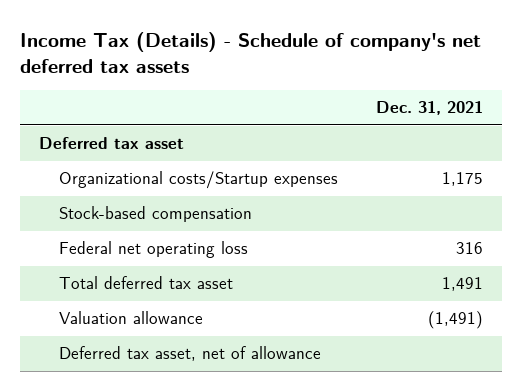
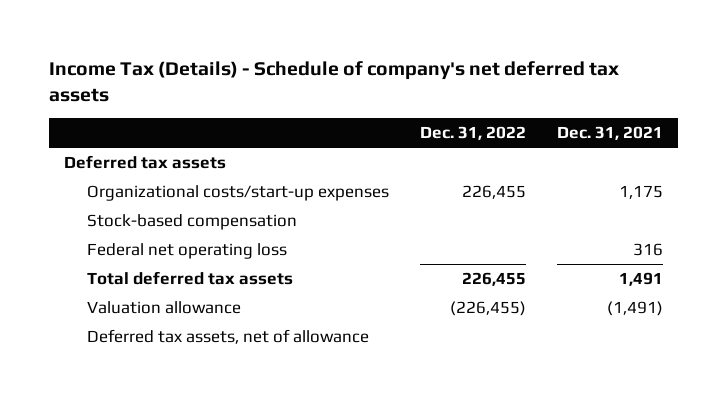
none -> [419,125,526,140] Dec. 31, 2022
[39,137,185,150] Deferred tax asset -> [64,155,227,170] Deferred tax assets
[58,171,338,190] Organizational costs/Startup expenses -> [86,185,389,202] Organizational costs/start-up expenses
[58,276,233,290] Total deferred tax asset -> [86,271,293,286] Total deferred tax assets
[58,346,321,362] Deferred tax asset, net of allowance -> [86,329,369,345] Deferred tax assets, net of allowance

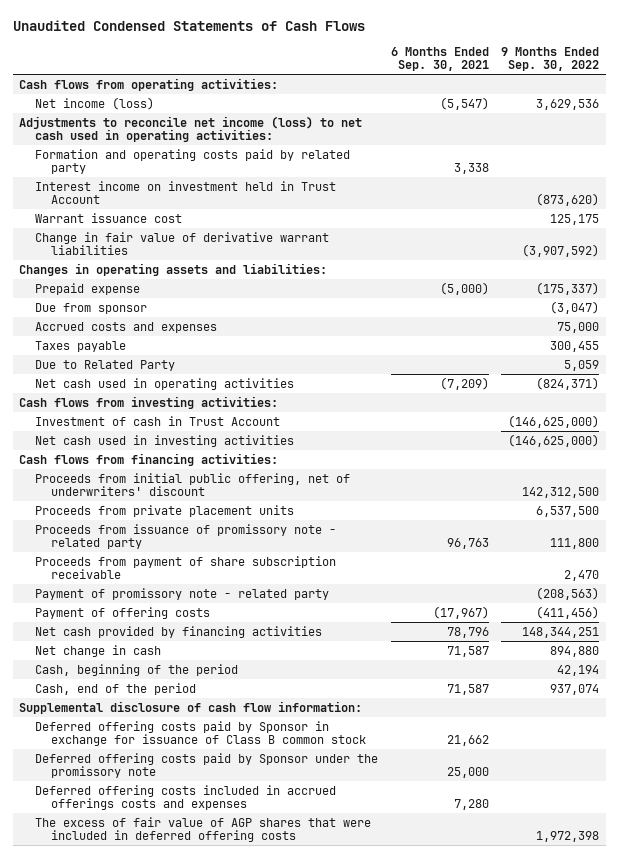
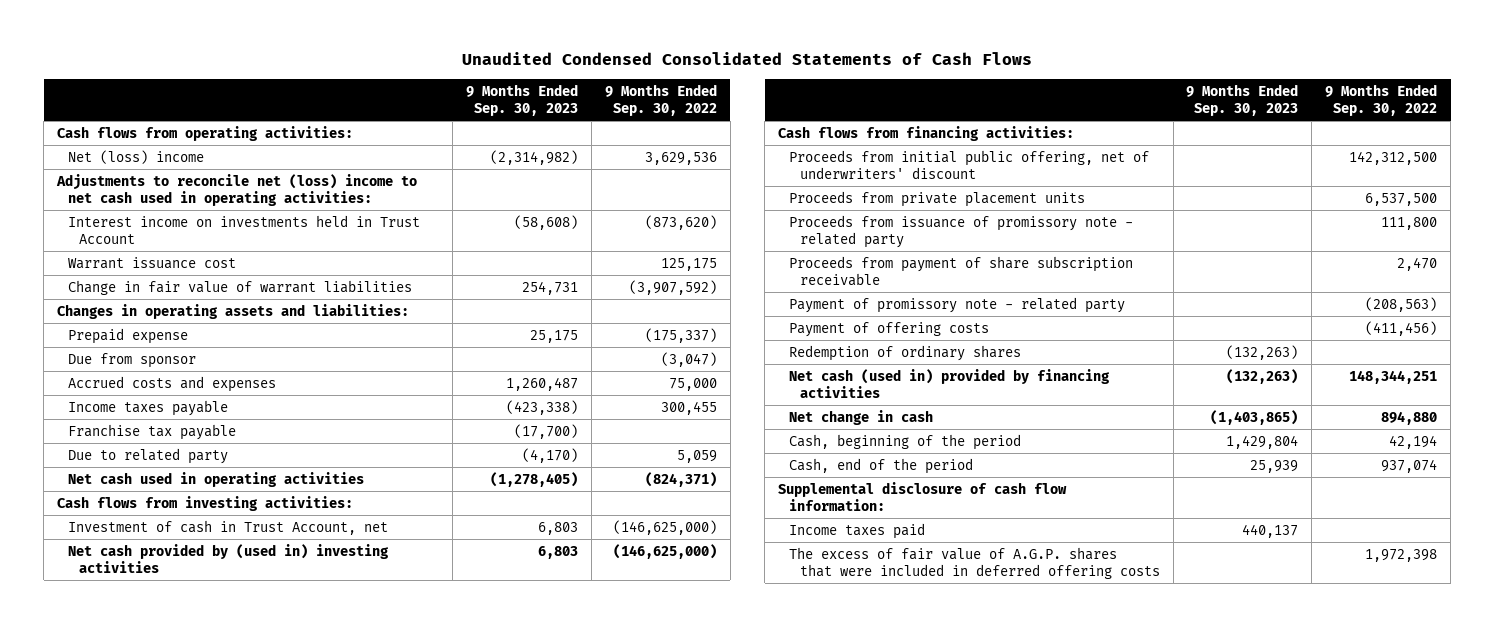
[12,19,365,31] Unaudited Condensed Statements of Cash Flows -> [462,52,1033,66] Unaudited Condensed Consolidated Statements of Cash Flows
[390,46,489,72] 6 Months Ended Sep. 30, 2021 -> none
none -> [465,83,578,117] 9 Months Ended Sep. 30, 2023
[34,148,350,175] Formation and operating costs paid by related party -> none
[34,96,154,110] Net income (loss) -> [68,149,205,164] Net (loss) income
[18,115,362,143] Adjustments to reconcile net income (loss) to net cash used in operating activities: -> [56,173,418,207] Adjustments to reconcile net (loss) income to net cash used in operating activities:
[34,180,336,205] Interest income on investment held in Trust Account -> [68,214,421,245] Interest income on investments held in Trust Account
[34,231,329,256] Change in fair value of derivative warrant liabilities -> [68,279,413,295] Change in fair value of warrant liabilities
[34,340,126,352] Taxes payable -> [68,399,229,416] Income taxes payable
none -> [68,423,237,440] Franchise tax payable
[34,359,175,371] Due to Related Party -> [68,447,229,464] Due to related party
[34,415,280,426] Investment of cash in Trust Account -> [68,519,389,535] Investment of cash in Trust Account, net
[34,434,294,447] Net cash used in investing activities -> [68,543,390,574] Net cash provided by (used in) investing activities
none -> [788,344,1021,361] Redemption of ordinary shares
[34,625,322,638] Net cash provided by financing activities -> [788,368,1110,399] Net cash (used in) provided by financing activities
[34,720,366,747] Deferred offering costs paid by Sponsor in exchange for issuance of Class B common stock -> none
[34,752,378,779] Deferred offering costs paid by Sponsor under the promissory note -> none
[34,784,336,811] Deferred offering costs included in accrued offerings costs and expenses -> none
none -> [788,522,925,539] Income taxes paid
[34,816,371,843] The excess of fair value of AGP shares that were included in deferred offering costs -> [788,546,1160,580] The excess of fair value of A.G.P. shares that were included in deferred offering costs

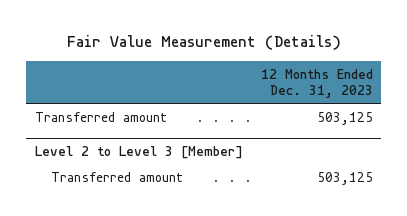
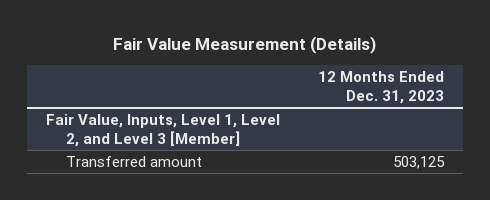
[34,111,168,122] Transferred amount -> none
[34,145,243,159] Level 2 to Level 3 [Member] -> [46,114,281,147] Fair Value, Inputs, Level 1, Level 2, and Level 3 [Member]

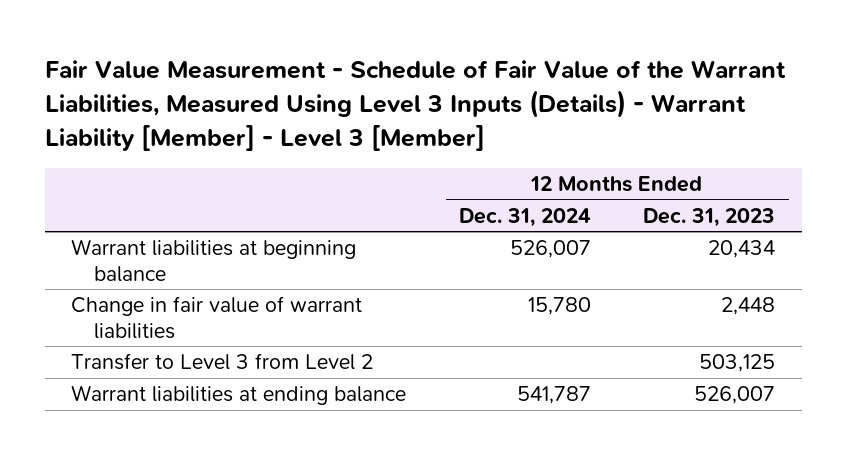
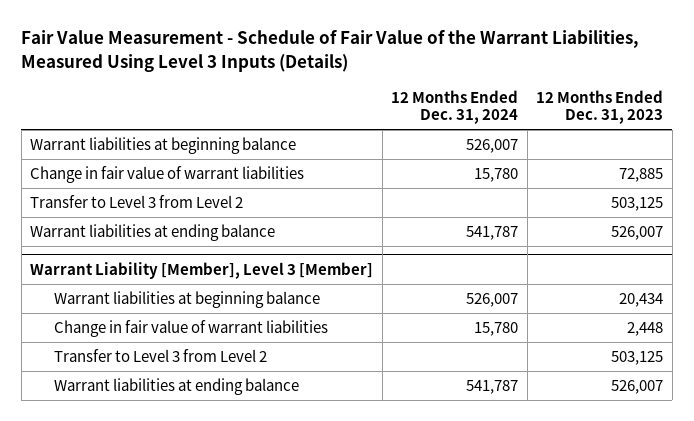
[44,60,786,151] Fair Value Measurement - Schedule of Fair Value of the Warrant Liabilities, Measured Using Level 3 Inputs (Details) - Warrant Liability [Member] - Level 3 [Member] -> [21,30,640,72] Fair Value Measurement - Schedule of Fair Value of the Warrant Liabilities, Measured Using Level 3 Inputs (Details)
none -> [30,137,297,155] Warrant liabilities at beginning balance
none -> [30,166,305,184] Change in fair value of warrant liabilities
none -> [30,195,244,209] Transfer to Level 3 from Level 2
none -> [30,224,276,242] Warrant liabilities at ending balance
none -> [30,261,374,279] Warrant Liability [Member], Level 3 [Member]

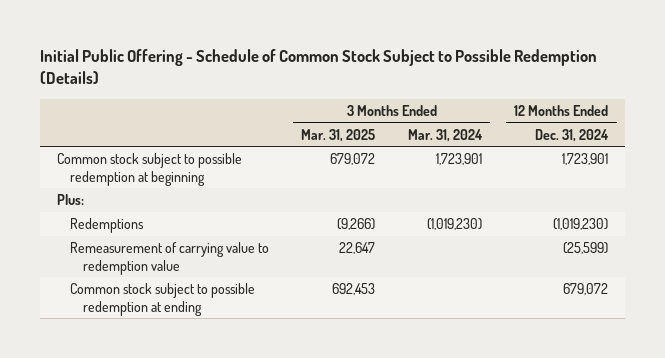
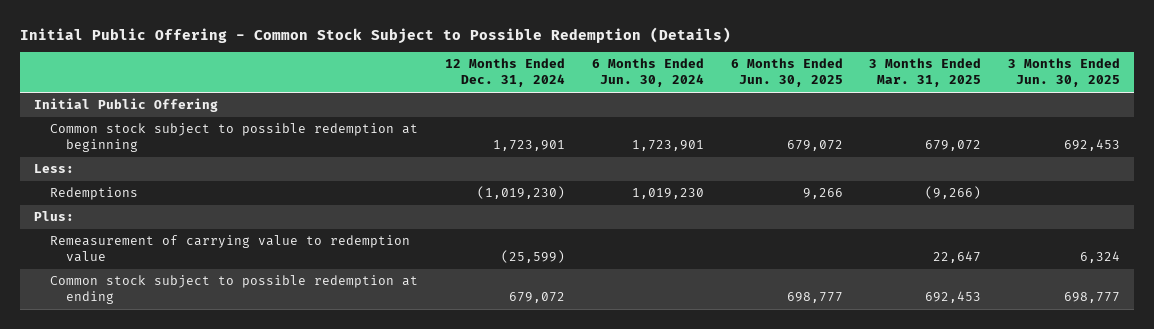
[40,49,598,85] Initial Public Offering - Schedule of Common Stock Subject to Possible Redemption (Details) -> [20,26,732,44] Initial Public Offering - Common Stock Subject to Possible Redemption (Details)
[407,128,483,142] Mar. 31, 2024 -> none
none -> [591,58,704,88] 6 Months Ended Jun. 30, 2024
none -> [730,58,843,88] 6 Months Ended Jun. 30, 2025
none -> [1008,58,1121,88] 3 Months Ended Jun. 30, 2025
none -> [33,98,218,113] Initial Public Offering
none -> [33,164,74,174] Less:
[56,194,84,206] Plus: -> [33,211,74,222] Plus:

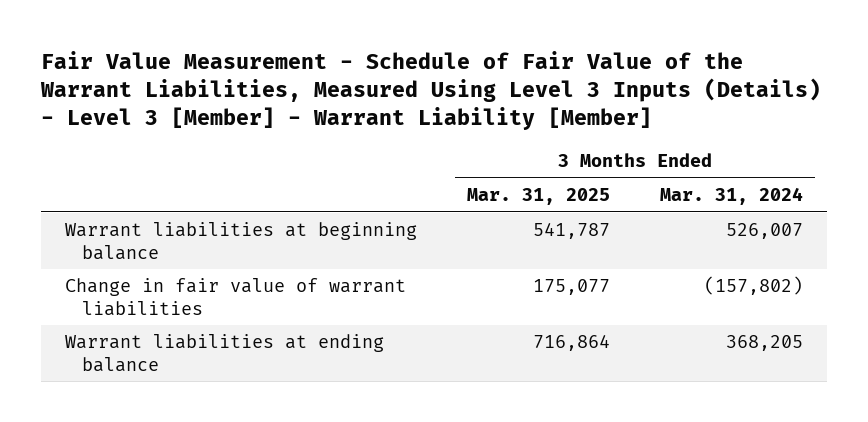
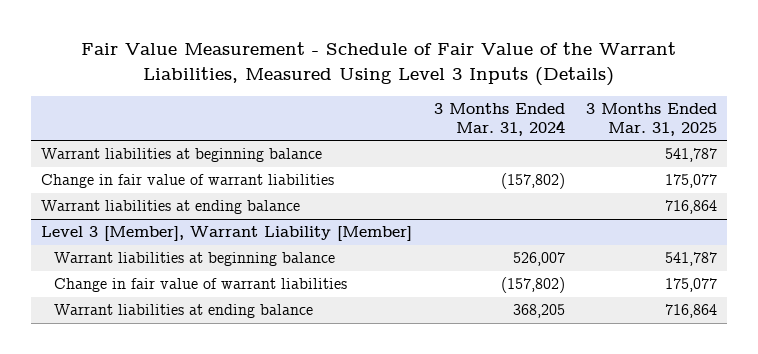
[39,50,821,131] Fair Value Measurement - Schedule of Fair Value of the Warrant Liabilities, Measured Using Level 3 Inputs (Details) - Level 3 [Member] - Warrant Liability [Member] -> [81,42,677,86] Fair Value Measurement - Schedule of Fair Value of the Warrant Liabilities, Measured Using Level 3 Inputs (Details)
none -> [41,148,323,163] Warrant liabilities at beginning balance
none -> [41,174,335,189] Change in fair value of warrant liabilities
none -> [41,200,301,215] Warrant liabilities at ending balance
none -> [41,226,413,242] Level 3 [Member], Warrant Liability [Member]

